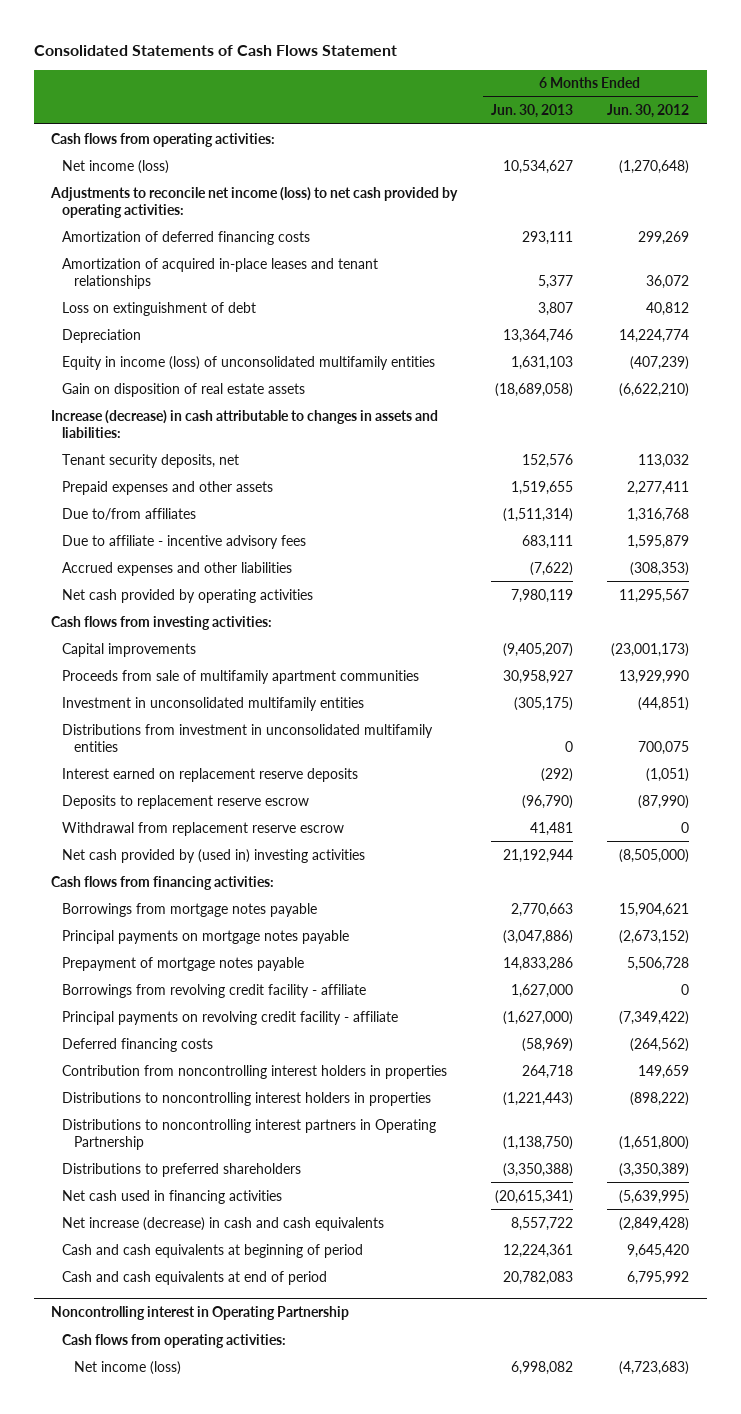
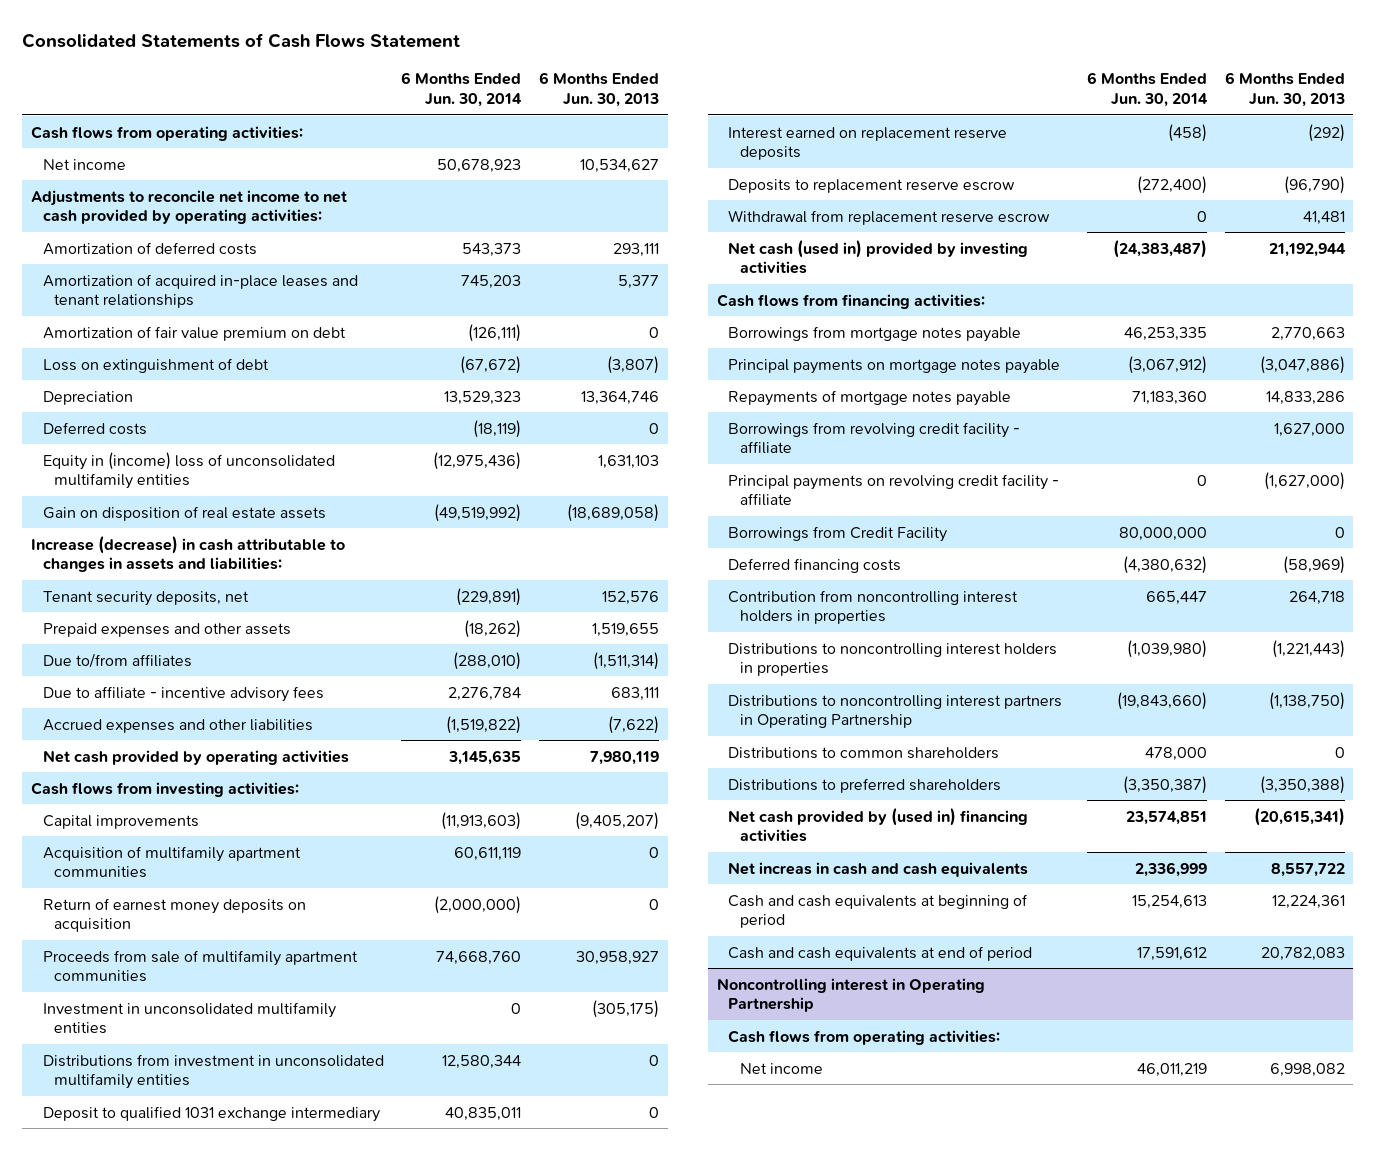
[607,104,690,119] Jun. 30, 2012 -> none
none -> [401,72,523,107] 6 Months Ended Jun. 30, 2014
[62,159,170,174] Net income (loss) -> [42,158,126,170] Net income
[50,186,459,218] Adjustments to reconcile net income (loss) to net cash provided by operating activities: -> [30,189,347,225] Adjustments to reconcile net income to net cash provided by operating activities:
[62,230,311,245] Amortization of deferred financing costs -> [42,241,257,255] Amortization of deferred costs
none -> [42,325,346,341] Amortization of fair value premium on debt
[538,301,574,316] 3,807 -> [606,355,659,374] (3,807)
none -> [42,421,147,435] Deferred costs
[62,355,436,370] Equity in income (loss) of unconsolidated multifamily entities -> [42,451,335,490] Equity in (income) loss of unconsolidated multifamily entities
none -> [42,845,301,879] Acquisition of multifamily apartment communities
none -> [42,897,306,933] Return of earnest money deposits on acquisition
none -> [42,1105,380,1122] Deposit to qualified 1031 exchange intermediary
[62,848,366,863] Net cash provided by (used in) investing activities -> [728,239,1029,275] Net cash (used in) provided by investing activities
[62,956,305,971] Prepayment of mortgage notes payable -> [728,389,1012,406] Repayments of mortgage notes payable
none -> [728,525,948,542] Borrowings from Credit Facility
none -> [728,746,1000,759] Distributions to common shareholders
[62,1189,283,1204] Net cash used in financing activities -> [728,807,1029,843] Net cash provided by (used in) financing activities
[62,1216,385,1231] Net increase (decrease) in cash and cash equivalents -> [728,861,1029,877] Net increas in cash and cash equivalents
[73,1360,181,1375] Net income (loss) -> [739,1062,823,1074] Net income

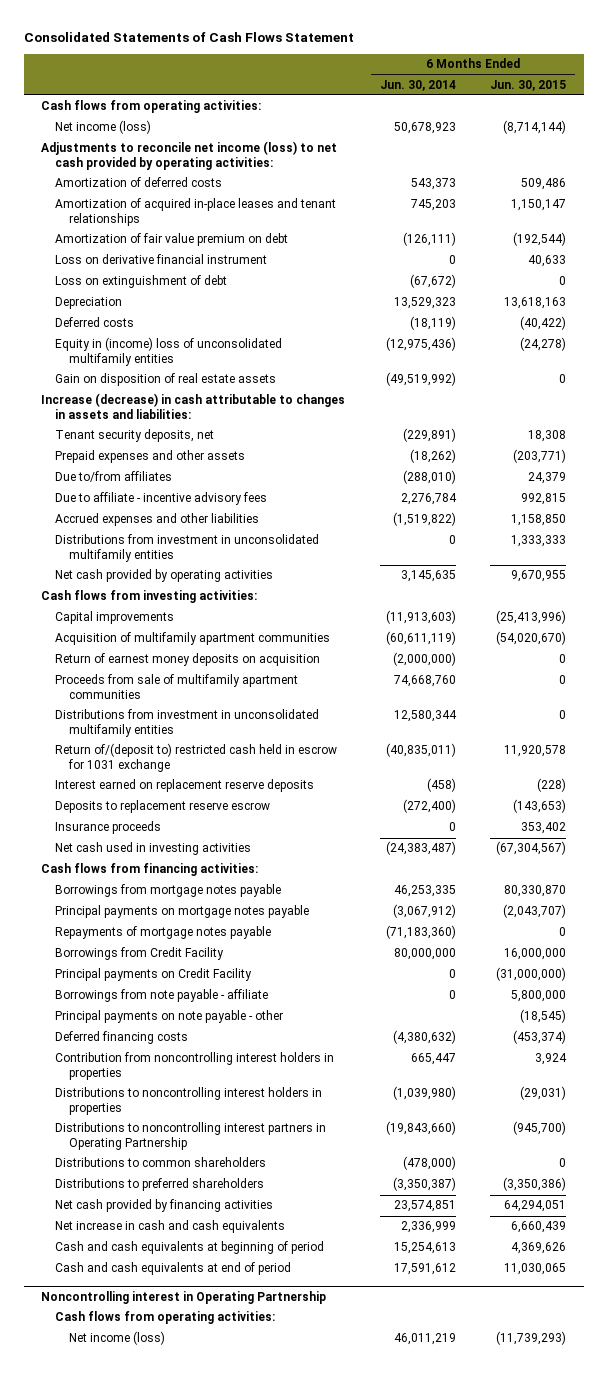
[538,72,659,107] 6 Months Ended Jun. 30, 2013 -> none
none -> [490,79,567,91] Jun. 30, 2015
[42,158,126,170] Net income -> [54,120,151,135] Net income (loss)
[30,189,347,225] Adjustments to reconcile net income to net cash provided by operating activities: -> [40,141,337,170] Adjustments to reconcile net income (loss) to net cash provided by operating activities:
none -> [54,254,267,265] Loss on derivative financial instrument
none -> [54,534,319,562] Distributions from investment in unconsolidated multifamily entities
[454,846,522,861] 60,611,119 -> [385,631,456,646] (60,611,119)
[42,1001,336,1035] Investment in unconsolidated multifamily entities -> none
[42,1105,380,1122] Deposit to qualified 1031 exchange intermediary -> [54,743,337,772] Return of/(deposit to) restricted cash held in escrow for 1031 exchange
[445,1106,522,1121] 40,835,011 -> [385,743,456,758] (40,835,011)
[728,209,1051,225] Withdrawal from replacement reserve escrow -> none
none -> [54,821,161,835] Insurance proceeds
[728,239,1029,275] Net cash (used in) provided by investing activities -> [54,842,251,856] Net cash used in investing activities
[728,421,1021,455] Borrowings from revolving credit facility - affiliate -> none
[728,473,1060,507] Principal payments on revolving credit facility - affiliate -> none
[1131,390,1207,405] 71,183,360 -> [385,925,456,940] (71,183,360)
none -> [54,968,252,982] Principal payments on Credit Facility
none -> [54,989,268,1003] Borrowings from note payable - affiliate
none -> [54,1010,283,1024] Principal payments on note payable - other
[1144,746,1207,761] 478,000 -> [402,1156,456,1171] (478,000)
[728,807,1029,843] Net cash provided by (used in) financing activities -> [54,1199,273,1213] Net cash provided by financing activities
[728,861,1029,877] Net increas in cash and cash equivalents -> [54,1220,285,1234] Net increase in cash and cash equivalents
[739,1062,823,1074] Net income -> [68,1331,165,1346] Net income (loss)

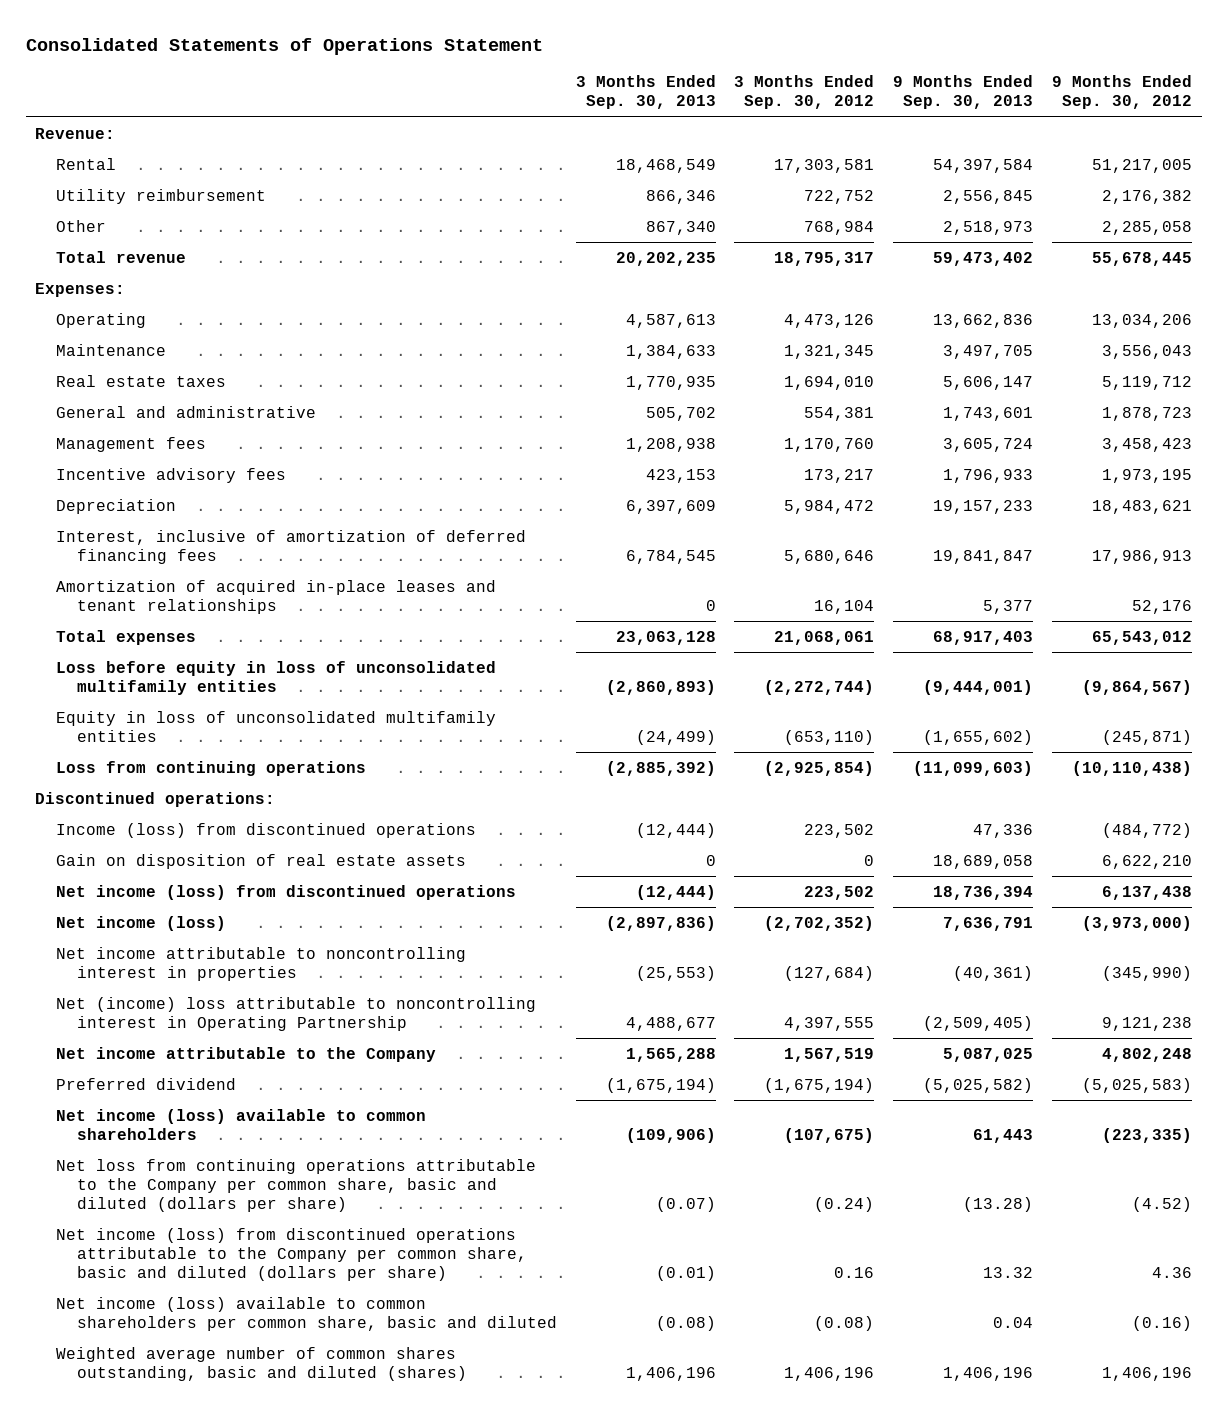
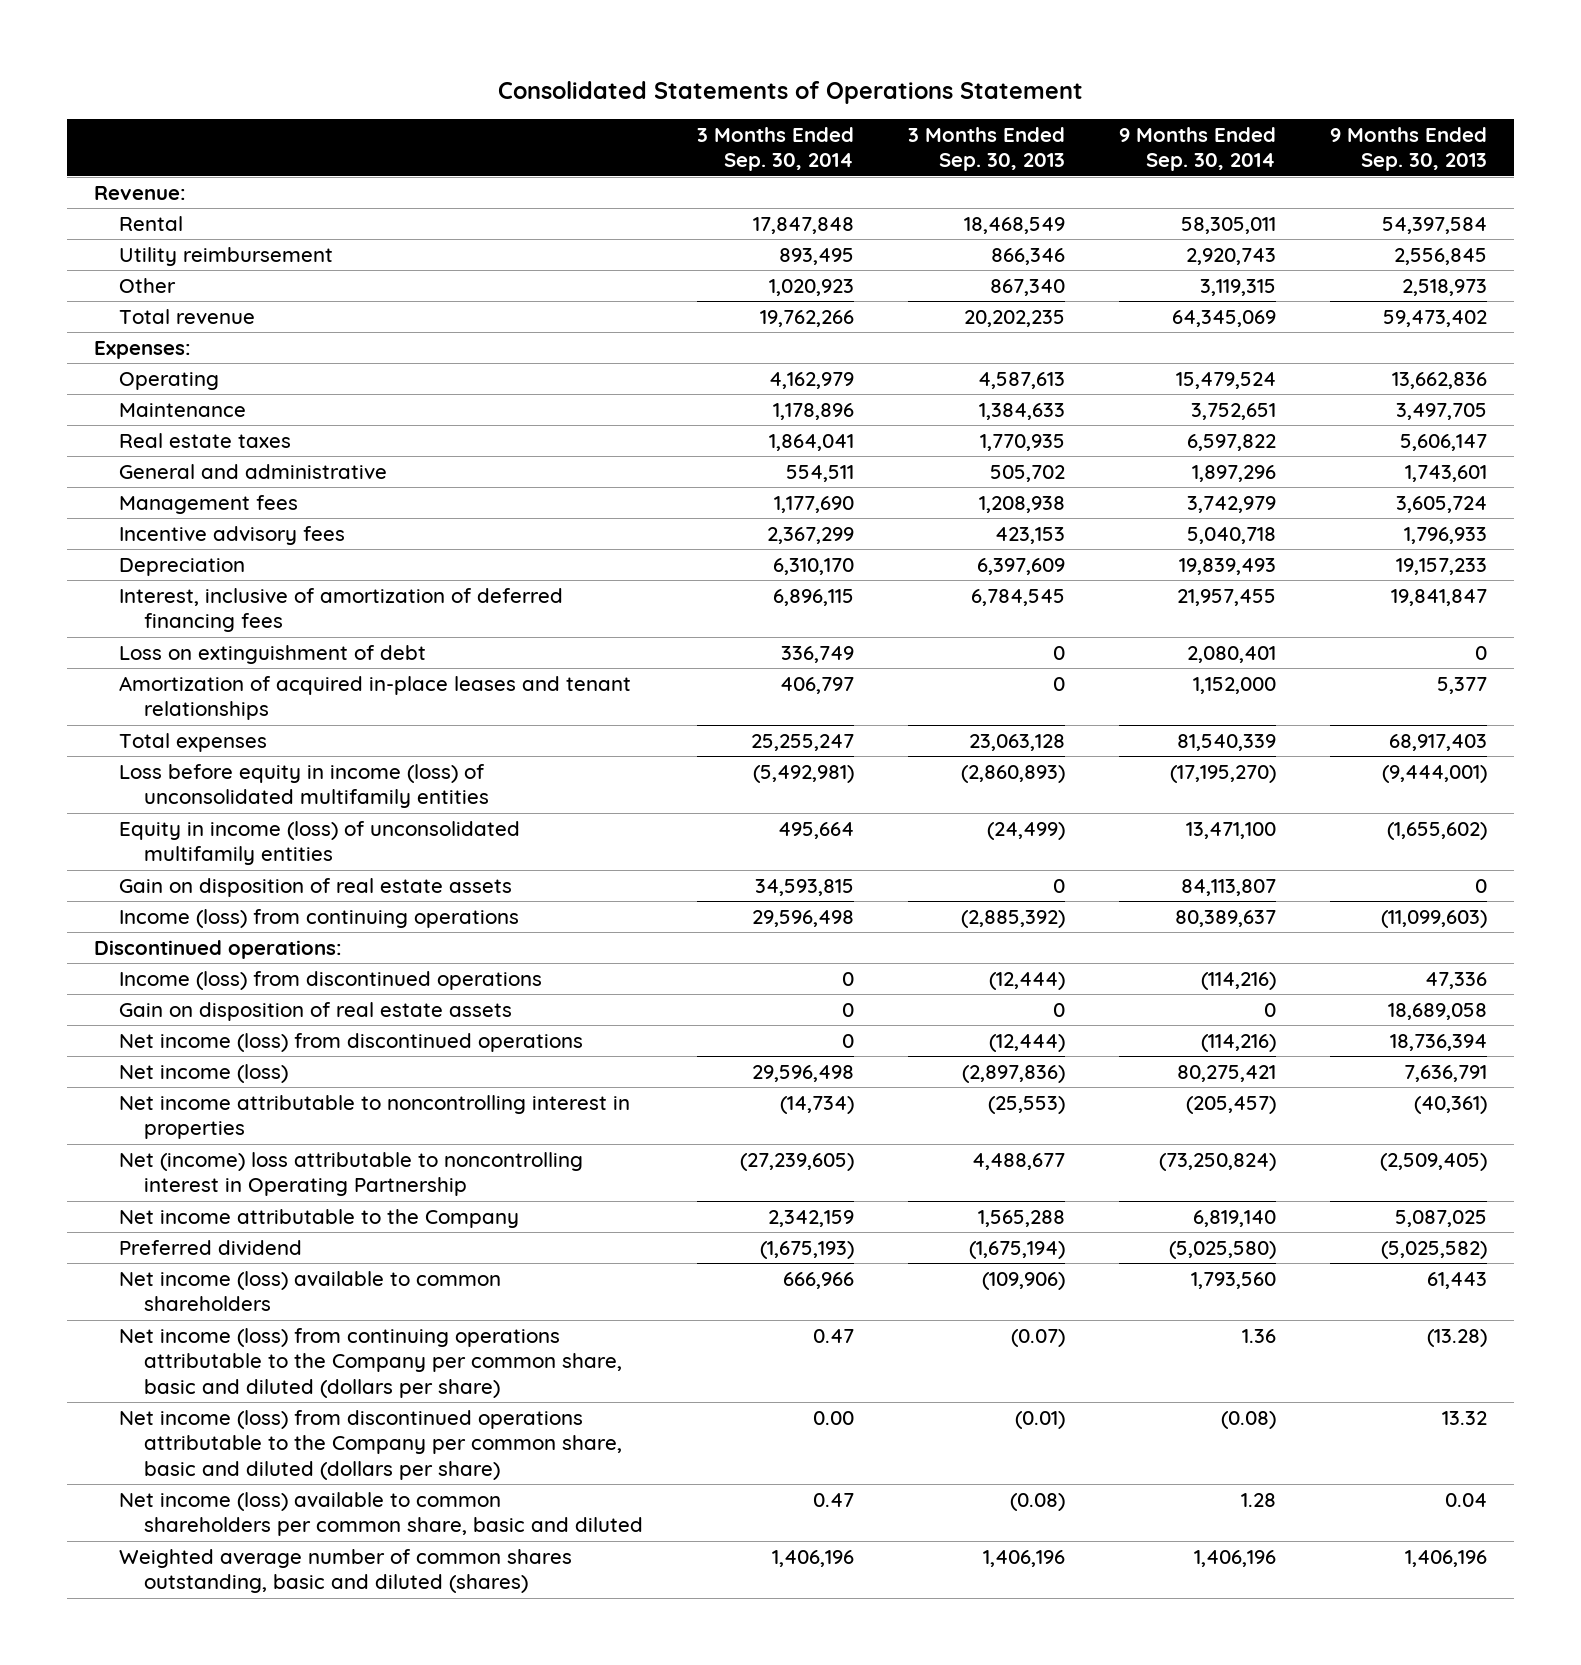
[734,75,875,110] 3 Months Ended Sep. 30, 2012 -> none
[1052,75,1193,110] 9 Months Ended Sep. 30, 2012 -> none
none -> [697,126,855,172] 3 Months Ended Sep. 30, 2014
none -> [1119,126,1277,172] 9 Months Ended Sep. 30, 2014
none -> [119,644,427,664] Loss on extinguishment of debt
[55,660,496,695] Loss before equity in loss of unconsolidated multifamily entities -> [119,763,490,809] Loss before equity in income (loss) of unconsolidated multifamily entities
[55,710,496,742] Equity in loss of unconsolidated multifamily entities -> [119,820,521,866] Equity in income (loss) of unconsolidated multifamily entities
none -> [119,877,513,897] Gain on disposition of real estate assets
[55,760,366,776] Loss from continuing operations -> [119,908,520,928] Income (loss) from continuing operations
[55,1158,536,1213] Net loss from continuing operations attributable to the Company per common share, basic and diluted (dollars per share) -> [119,1327,623,1399] Net income (loss) from continuing operations attributable to the Company per common share, basic and diluted (dollars per share)

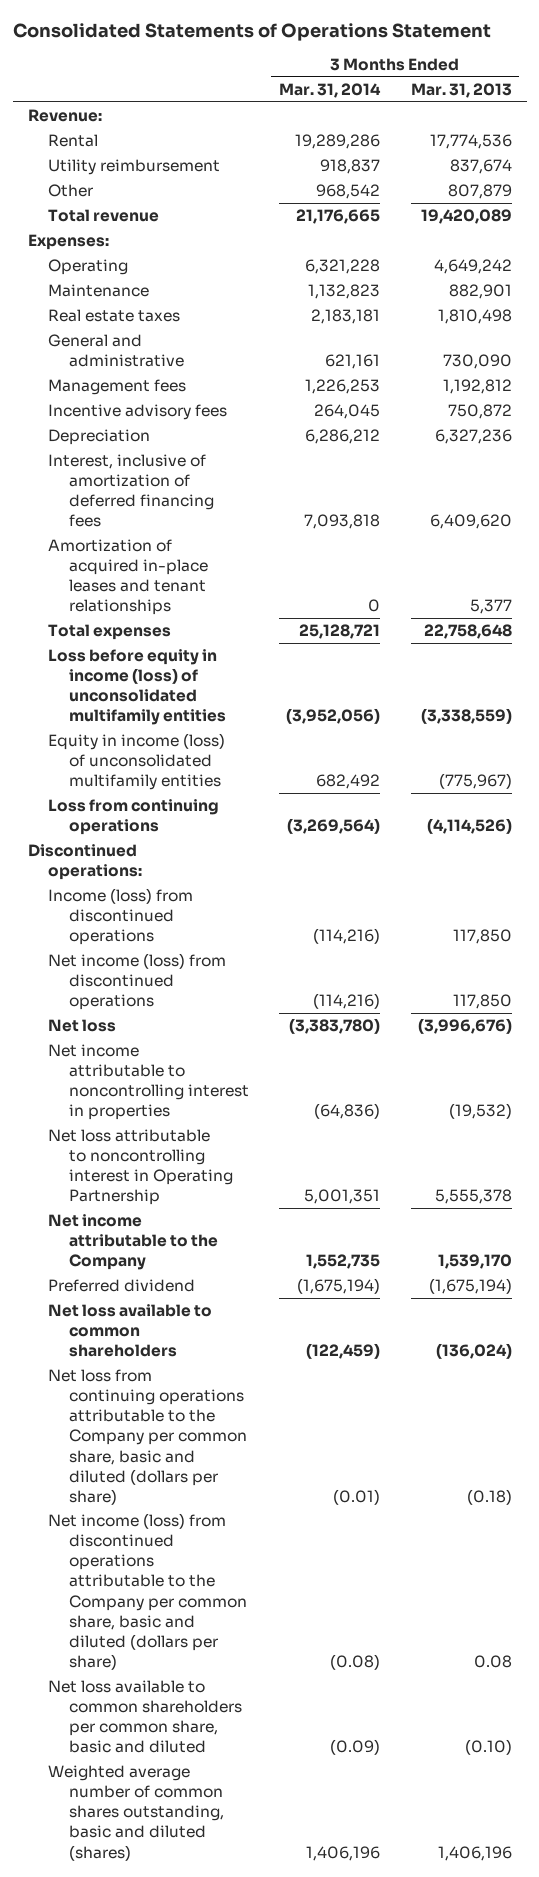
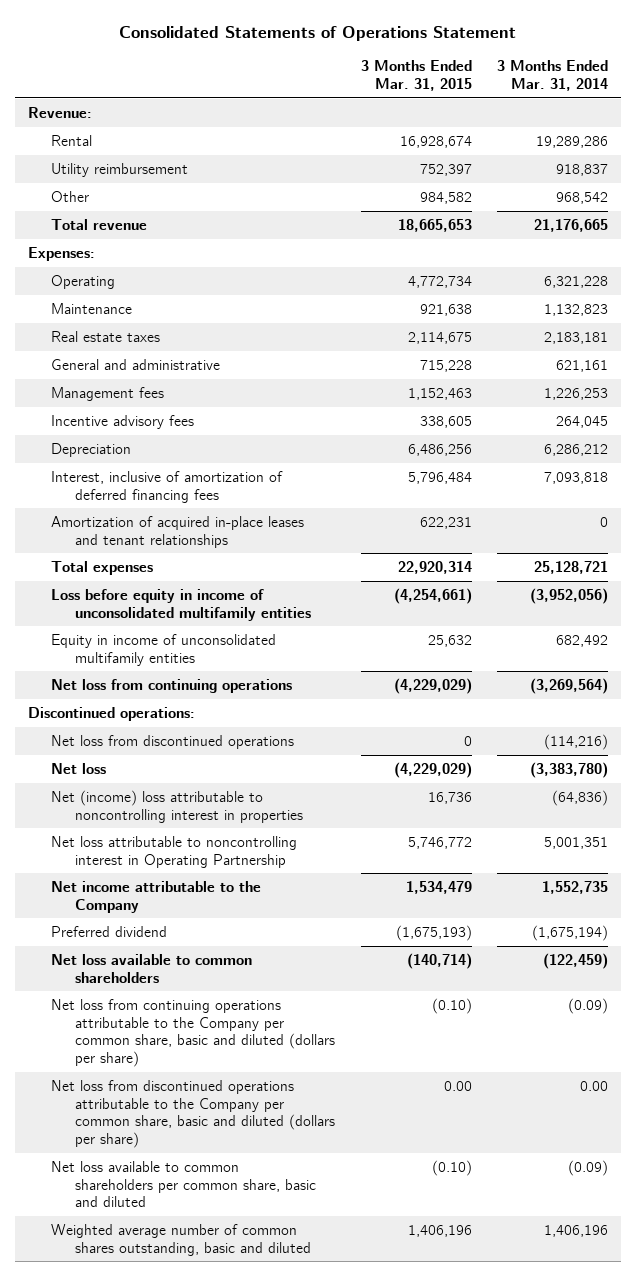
[410,82,512,98] Mar. 31, 2013 -> none
none -> [360,60,472,91] 3 Months Ended Mar. 31, 2015
[48,648,226,726] Loss before equity in income (loss) of unconsolidated multifamily entities -> [51,588,311,621] Loss before equity in income of unconsolidated multifamily entities
[48,732,226,791] Equity in income (loss) of unconsolidated multifamily entities -> [51,633,277,666] Equity in income of unconsolidated multifamily entities
[48,798,220,836] Loss from continuing operations -> [51,678,293,693] Net loss from continuing operations
[48,887,194,946] Income (loss) from discontinued operations -> none
[48,952,227,1011] Net income (loss) from discontinued operations -> [51,734,295,749] Net loss from discontinued operations
[48,1043,249,1121] Net income attributable to noncontrolling interest in properties -> [51,789,303,823] Net (income) loss attributable to noncontrolling interest in properties
[333,1488,381,1505] (0.01) -> [568,997,609,1014] (0.09)
[48,1512,247,1670] Net income (loss) from discontinued operations attributable to the Company per common share, basic and diluted (dollars per share) -> [51,1079,335,1148] Net loss from discontinued operations attributable to the Company per common share, basic and diluted (dollars per share)
[330,1653,381,1670] (0.08) -> [580,1080,609,1091] 0.00
[48,1764,224,1861] Weighted average number of common shares outstanding, basic and diluted (shares) -> [51,1223,311,1256] Weighted average number of common shares outstanding, basic and diluted

